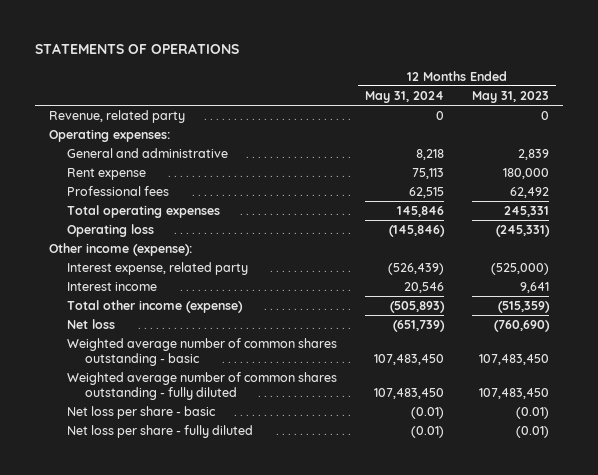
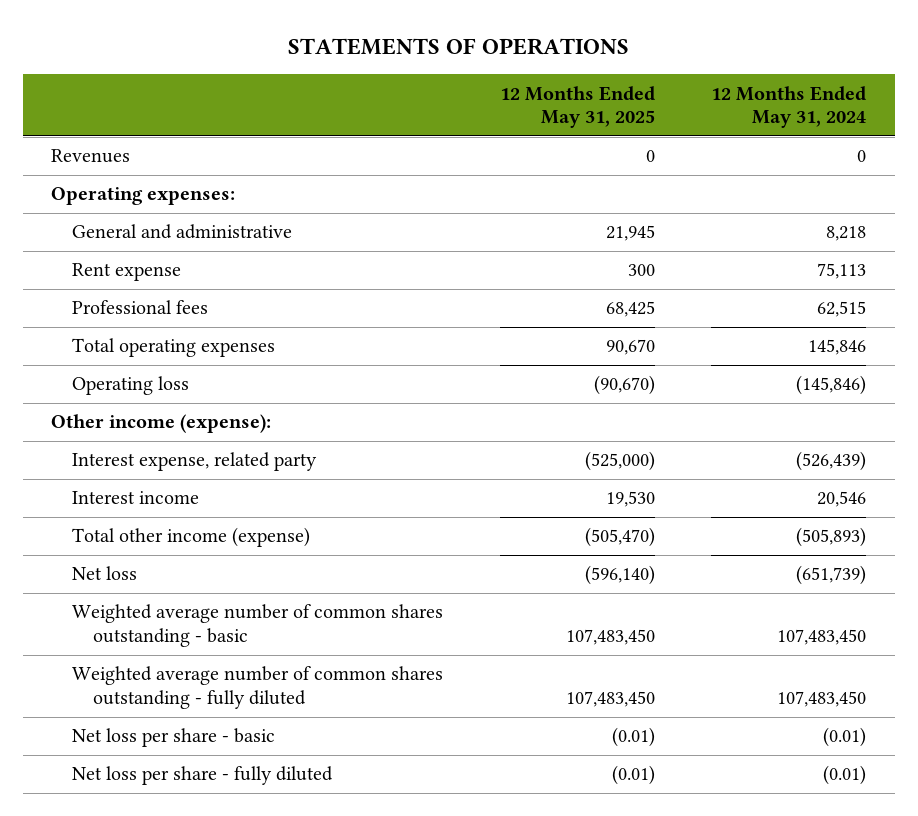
[471,90,549,103] May 31, 2023 -> none
none -> [499,85,655,129] 12 Months Ended May 31, 2025
[49,110,186,124] Revenue, related party -> [51,149,131,164] Revenues

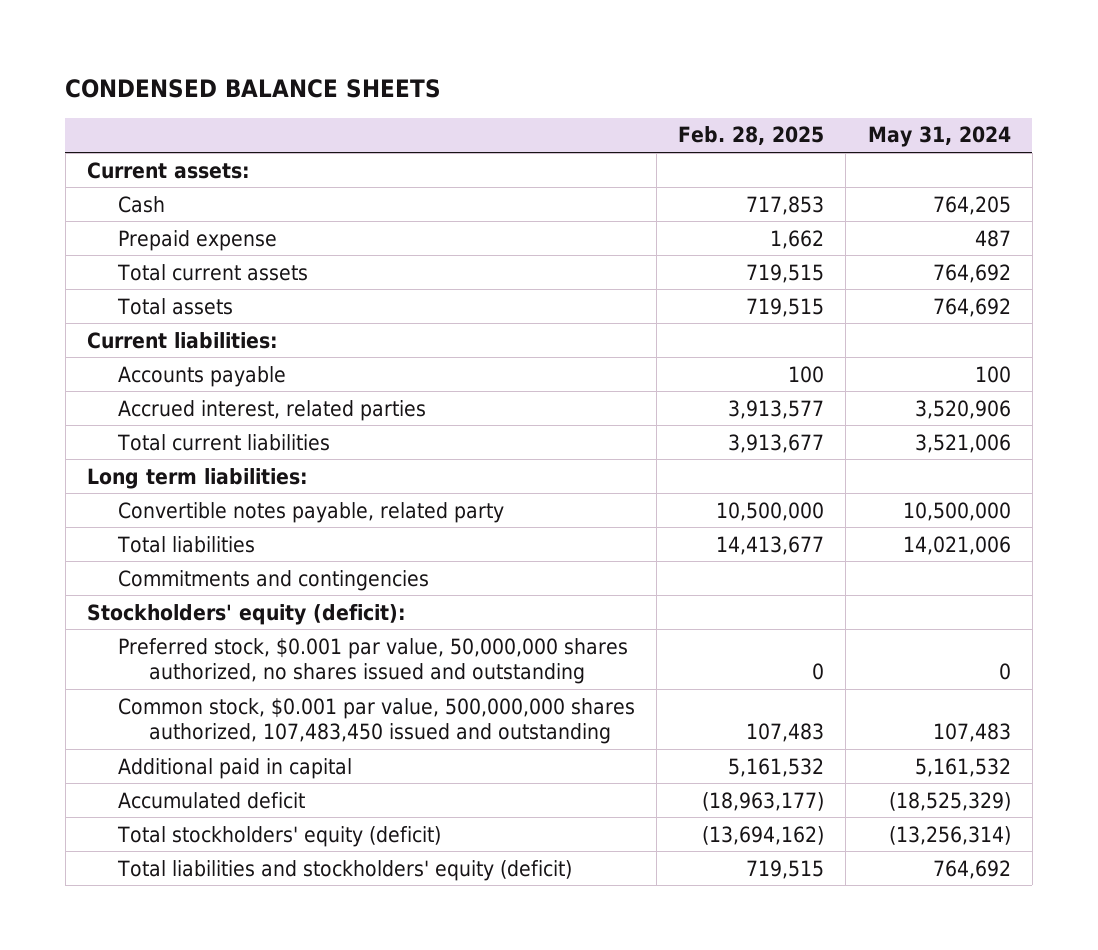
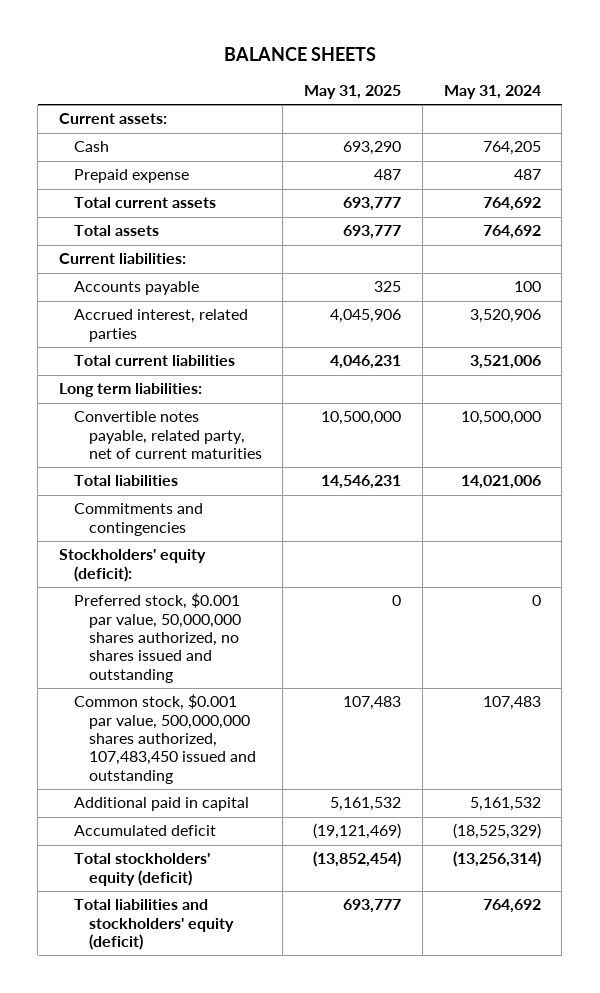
[65,79,442,99] CONDENSED BALANCE SHEETS -> [223,47,376,62] BALANCE SHEETS
[678,126,825,146] Feb. 28, 2025 -> none
none -> [304,85,402,100] May 31, 2025
[118,501,505,523] Convertible notes payable, related party -> [73,411,262,459] Convertible notes payable, related party, net of current maturities

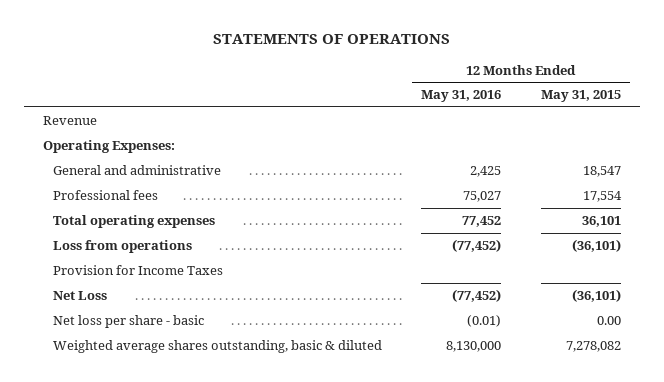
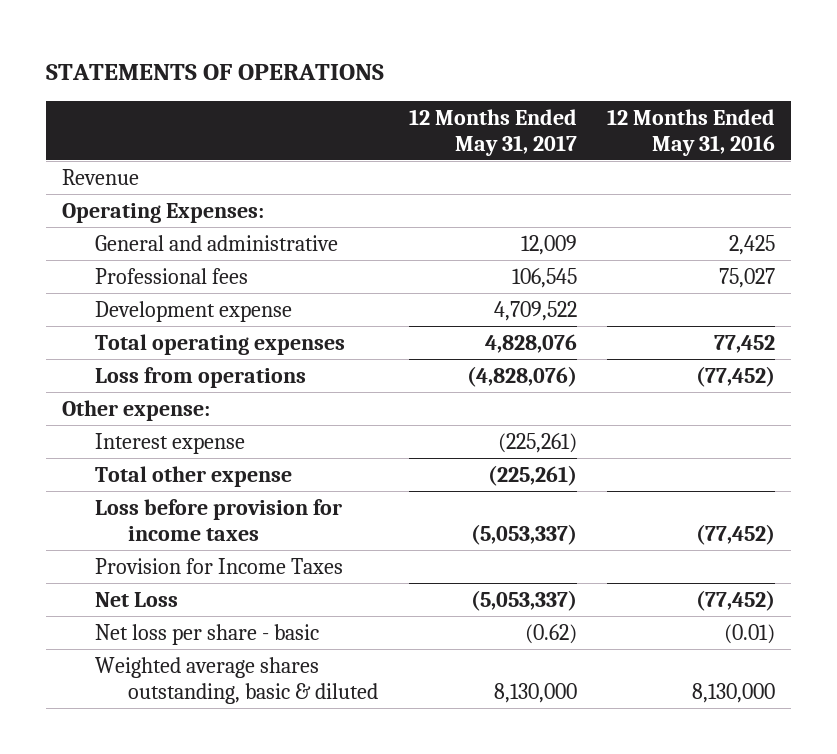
[540,90,621,103] May 31, 2015 -> none
none -> [408,108,577,156] 12 Months Ended May 31, 2017
none -> [94,300,292,322] Development expense
none -> [61,399,210,421] Other expense:
none -> [94,432,245,454] Interest expense
none -> [94,465,292,487] Total other expense
none -> [94,498,342,541] Loss before provision for income taxes

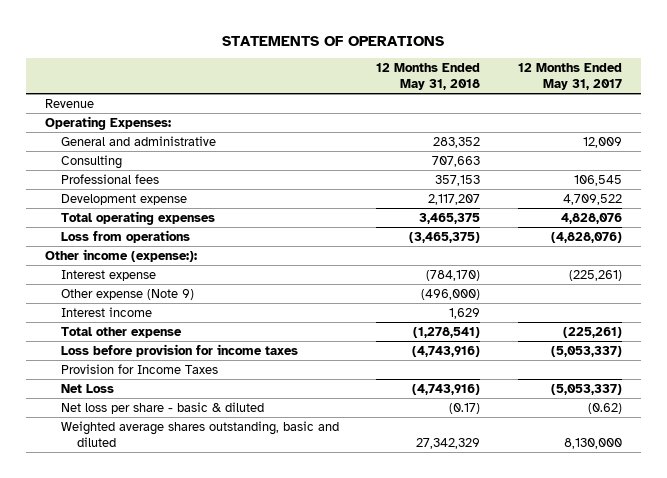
[607,108,776,156] 12 Months Ended May 31, 2016 -> none
none -> [376,62,481,90] 12 Months Ended May 31, 2018
none -> [61,154,123,169] Consulting
[61,399,210,421] Other expense: -> [44,248,197,262] Other income (expense:):
none -> [61,288,195,300] Other expense (Note 9)
none -> [61,306,153,317] Interest income
[94,623,319,645] Net loss per share - basic -> [61,401,265,414] Net loss per share - basic & diluted
[94,656,378,704] Weighted average shares outstanding, basic & diluted -> [61,420,340,447] Weighted average shares outstanding, basic and diluted

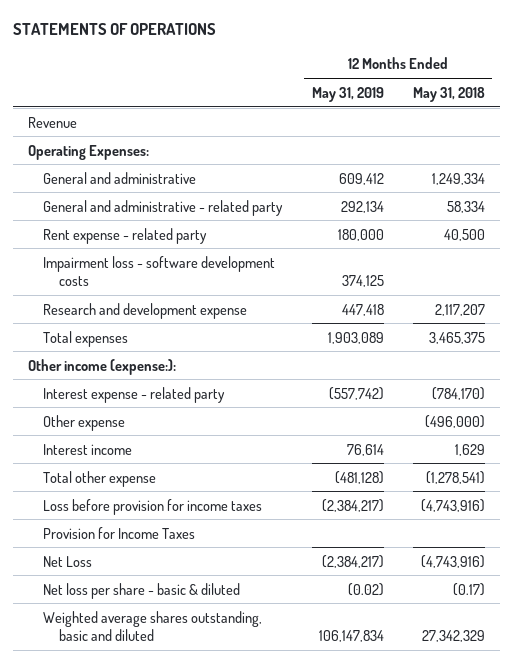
[517,62,622,90] 12 Months Ended May 31, 2017 -> none
none -> [311,86,384,102] May 31, 2019
[61,154,123,169] Consulting -> none
[61,173,160,184] Professional fees -> none
[61,229,191,243] Loss from operations -> none
[433,136,481,148] 283,352 -> [431,172,485,185] 1,249,334
none -> [43,199,284,216] General and administrative - related party
none -> [43,227,208,244] Rent expense - related party
none -> [43,255,276,286] Impairment loss - software development costs
[61,193,188,205] Development expense -> [43,302,248,319] Research and development expense
[61,210,216,225] Total operating expenses -> [43,330,129,347] Total expenses
[61,269,157,281] Interest expense -> [43,386,226,403] Interest expense - related party
[61,288,195,300] Other expense (Note 9) -> [43,414,126,431] Other expense

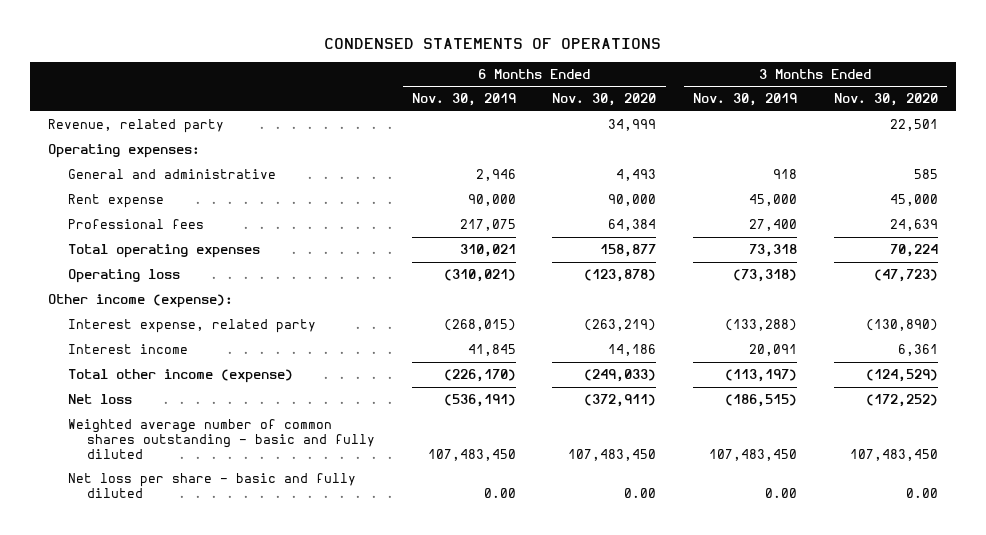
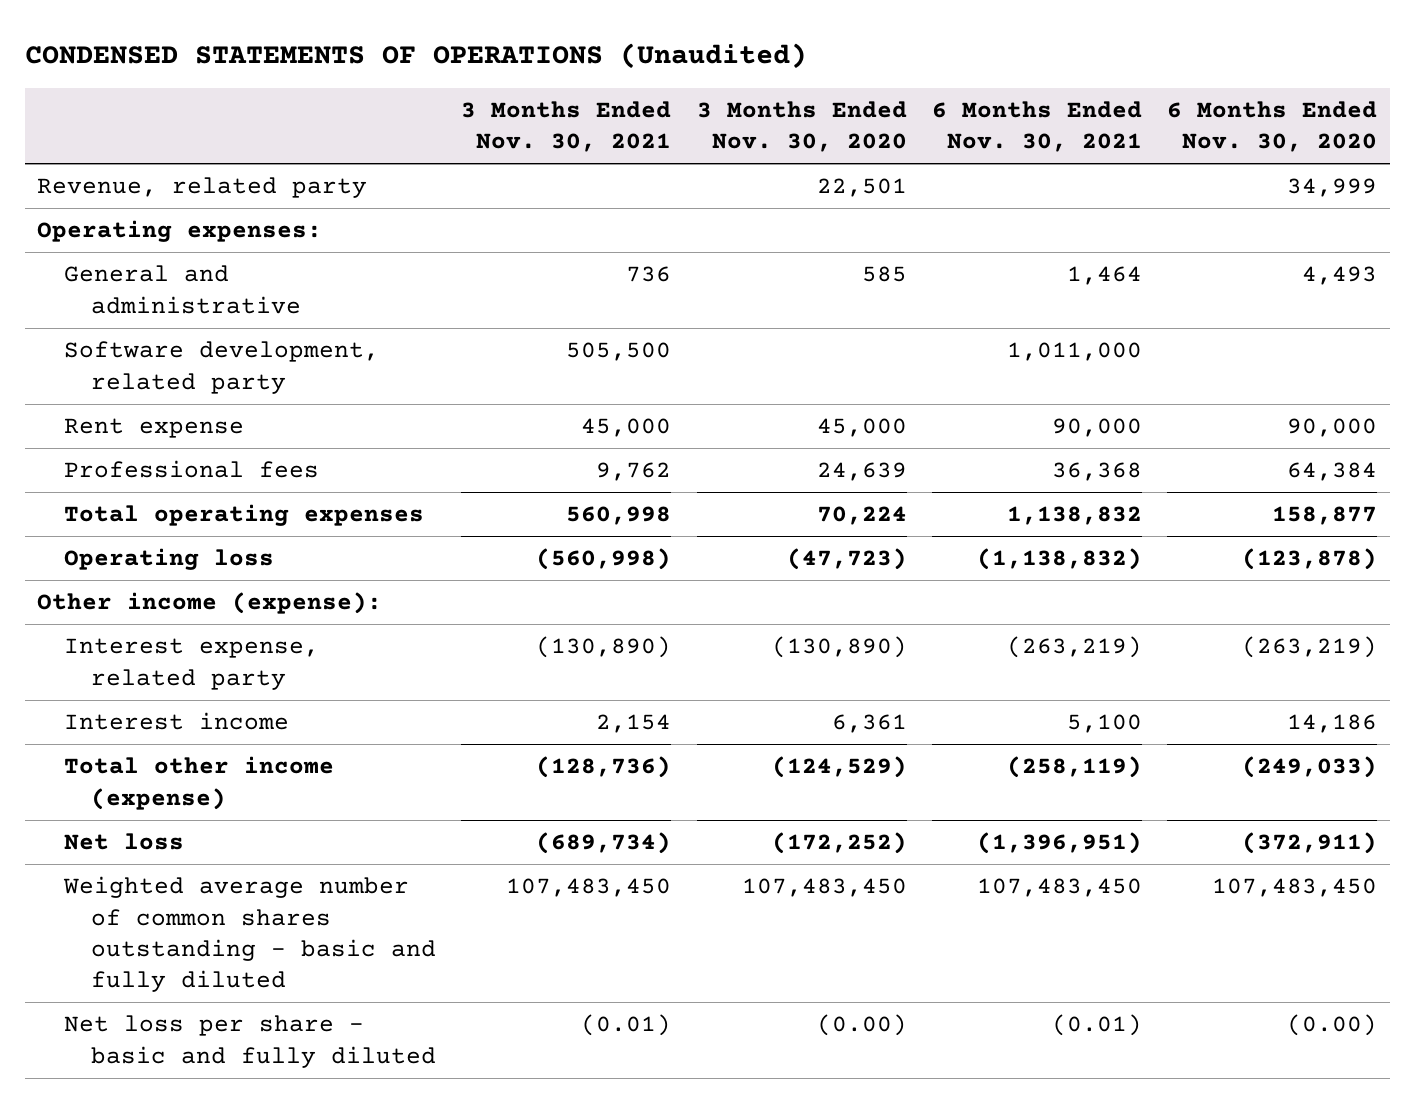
[323,38,661,50] CONDENSED STATEMENTS OF OPERATIONS -> [24,43,807,70] CONDENSED STATEMENTS OF OPERATIONS (Unaudited)
[411,93,516,107] Nov. 30, 2019 -> none
[693,93,798,107] Nov. 30, 2019 -> none
none -> [461,101,672,153] 3 Months Ended Nov. 30, 2021
none -> [931,101,1142,153] 6 Months Ended Nov. 30, 2021
none -> [64,341,380,394] Software development, related party
[624,487,657,498] 0.00 -> [1287,1014,1378,1037] (0.00)
[905,487,938,498] 0.00 -> [816,1014,907,1037] (0.00)

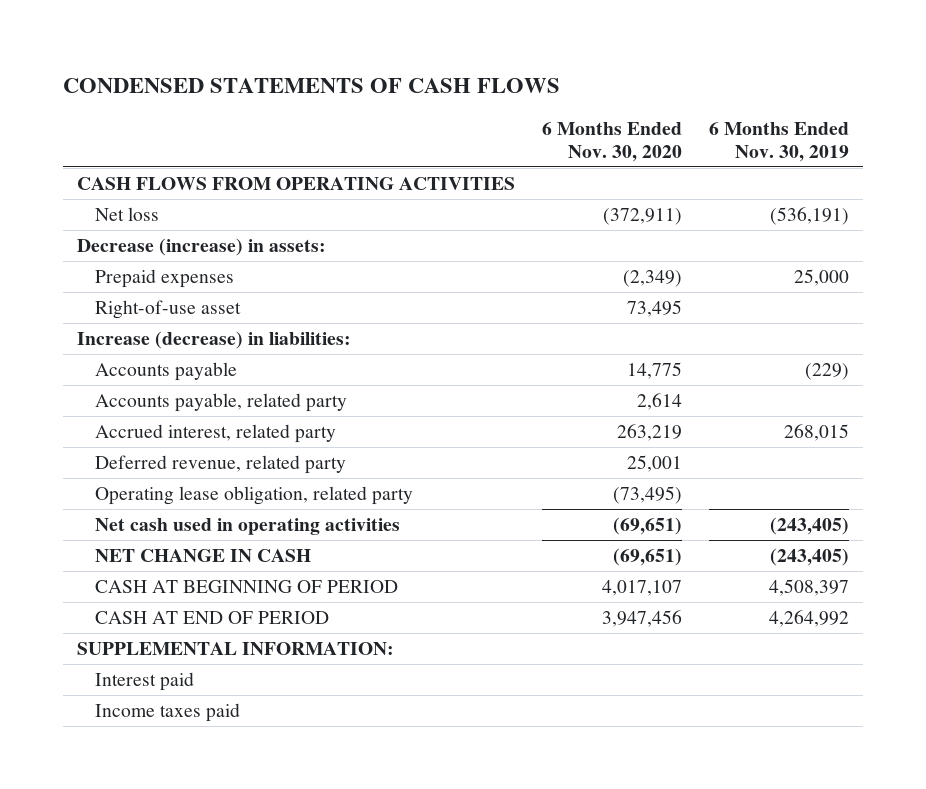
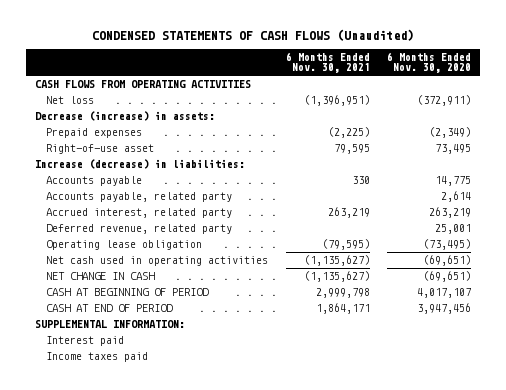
[63,78,561,94] CONDENSED STATEMENTS OF CASH FLOWS -> [92,29,415,42] CONDENSED STATEMENTS OF CASH FLOWS (Unaudited)
[709,121,850,162] 6 Months Ended Nov. 30, 2019 -> none
none -> [285,52,370,74] 6 Months Ended Nov. 30, 2021
[94,485,413,505] Operating lease obligation, related party -> [46,240,203,251] Operating lease obligation

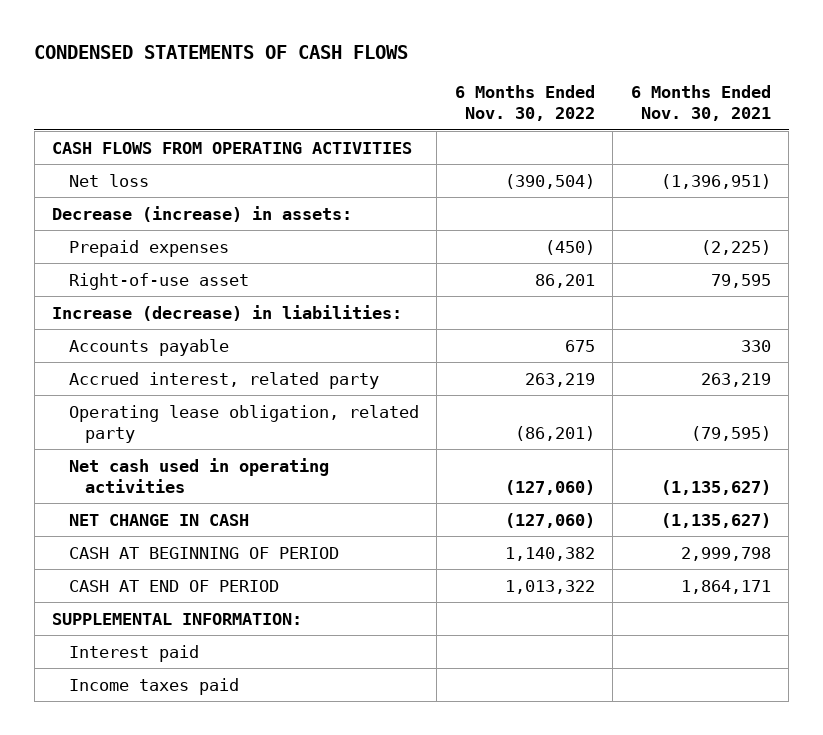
[92,29,415,42] CONDENSED STATEMENTS OF CASH FLOWS (Unaudited) -> [34,45,409,60] CONDENSED STATEMENTS OF CASH FLOWS
[387,52,472,74] 6 Months Ended Nov. 30, 2020 -> none
none -> [454,85,595,122] 6 Months Ended Nov. 30, 2022
[46,192,233,203] Accounts payable, related party -> none
[46,224,233,235] Deferred revenue, related party -> none
[46,240,203,251] Operating lease obligation -> [68,404,419,443] Operating lease obligation, related party

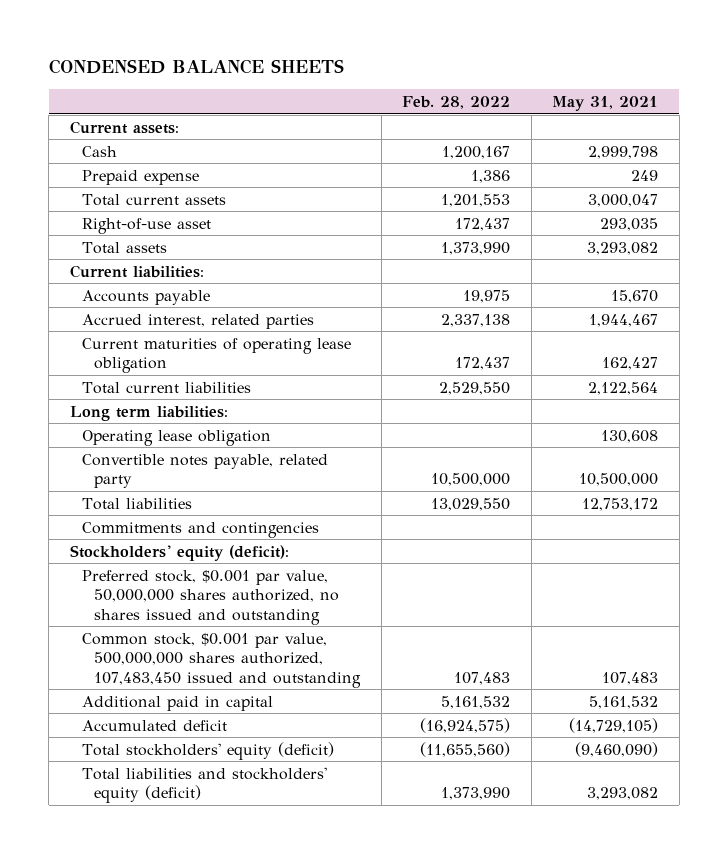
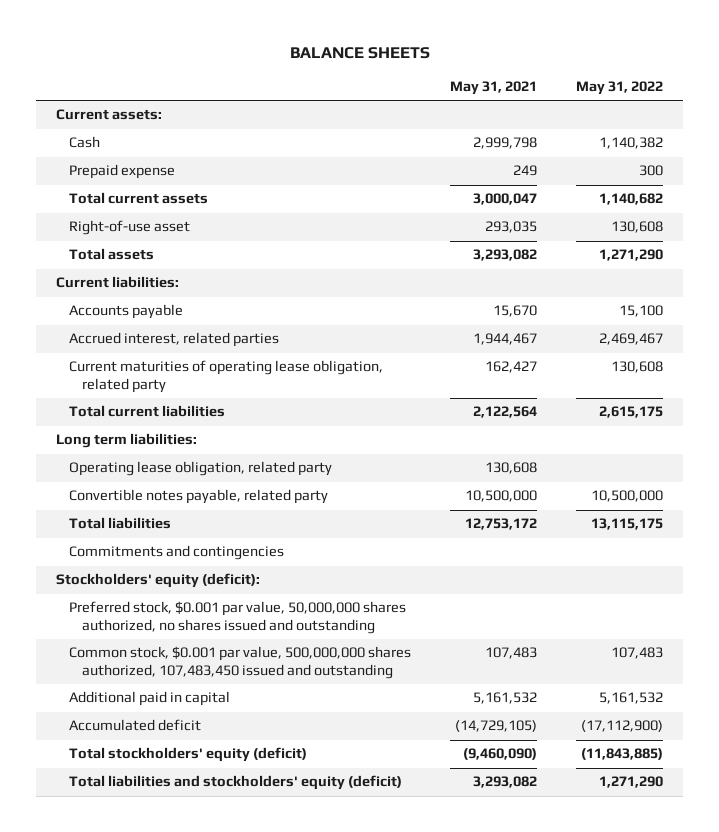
[48,59,344,75] CONDENSED BALANCE SHEETS -> [289,47,430,60] BALANCE SHEETS
[402,95,511,109] Feb. 28, 2022 -> none
none -> [576,81,664,96] May 31, 2022
[82,337,352,374] Current maturities of operating lease obligation -> [68,360,383,393] Current maturities of operating lease obligation, related party
[82,429,272,446] Operating lease obligation -> [68,461,332,477] Operating lease obligation, related party

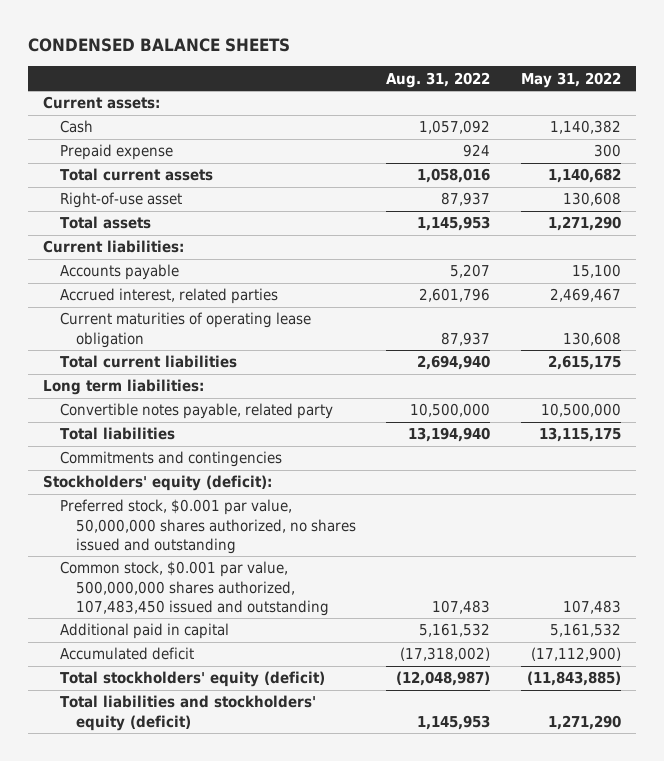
[289,47,430,60] BALANCE SHEETS -> [28,38,291,53] CONDENSED BALANCE SHEETS
[450,81,538,96] May 31, 2021 -> none
none -> [386,71,491,88] Aug. 31, 2022
[68,360,383,393] Current maturities of operating lease obligation, related party -> [59,312,311,348] Current maturities of operating lease obligation
[68,461,332,477] Operating lease obligation, related party -> none

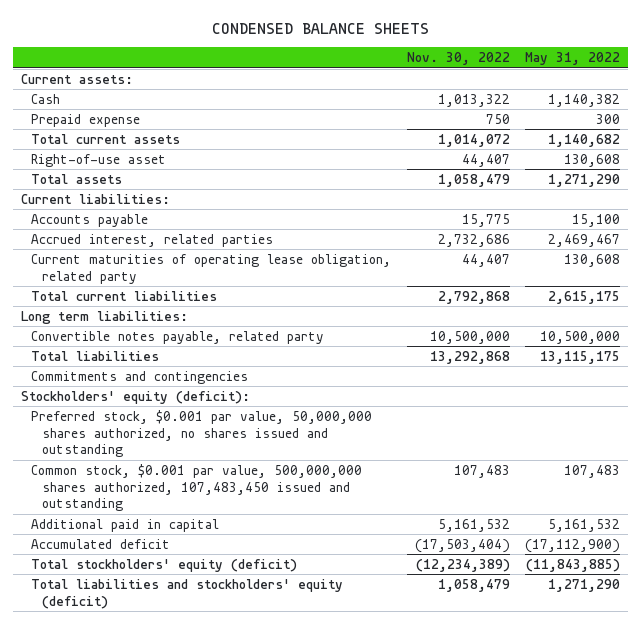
[386,71,491,88] Aug. 31, 2022 -> none
none -> [406,52,510,66] Nov. 30, 2022
[59,312,311,348] Current maturities of operating lease obligation -> [31,253,392,284] Current maturities of operating lease obligation, related party

